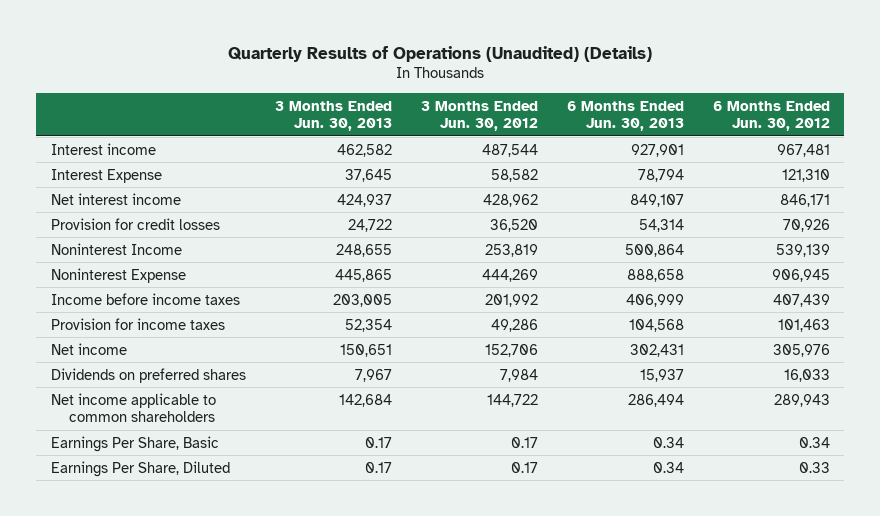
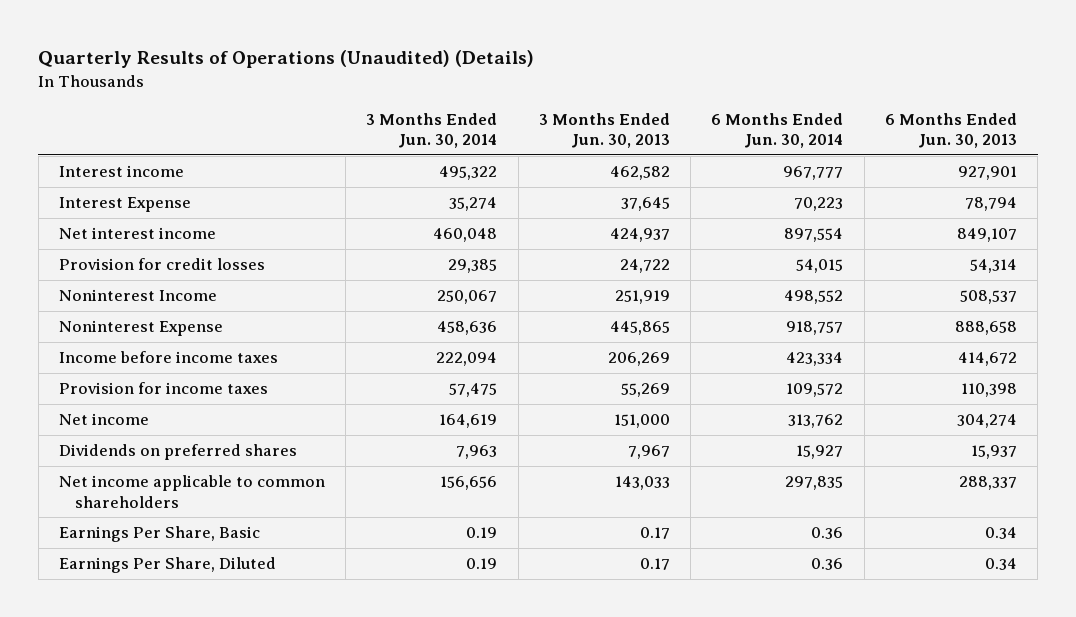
[420,100,538,132] 3 Months Ended Jun. 30, 2012 -> none
[712,100,830,132] 6 Months Ended Jun. 30, 2012 -> none
none -> [366,112,498,149] 3 Months Ended Jun. 30, 2014
none -> [711,112,844,149] 6 Months Ended Jun. 30, 2014
[335,243,392,257] 248,655 -> [614,290,670,305] 251,919
[624,243,684,257] 500,864 -> [959,290,1017,305] 508,537
[332,293,392,307] 203,005 -> [607,352,670,367] 206,269
[625,293,684,307] 406,999 -> [957,352,1017,367] 414,672
[344,318,392,332] 52,354 -> [620,383,670,398] 55,269
[628,318,684,332] 104,568 -> [960,383,1017,398] 110,398
[339,343,392,357] 150,651 -> [613,414,670,429] 151,000
[629,343,684,357] 302,431 -> [956,414,1017,429] 304,274
[338,393,392,407] 142,684 -> [614,476,670,491] 143,033
[627,393,684,407] 286,494 -> [958,476,1017,491] 288,337

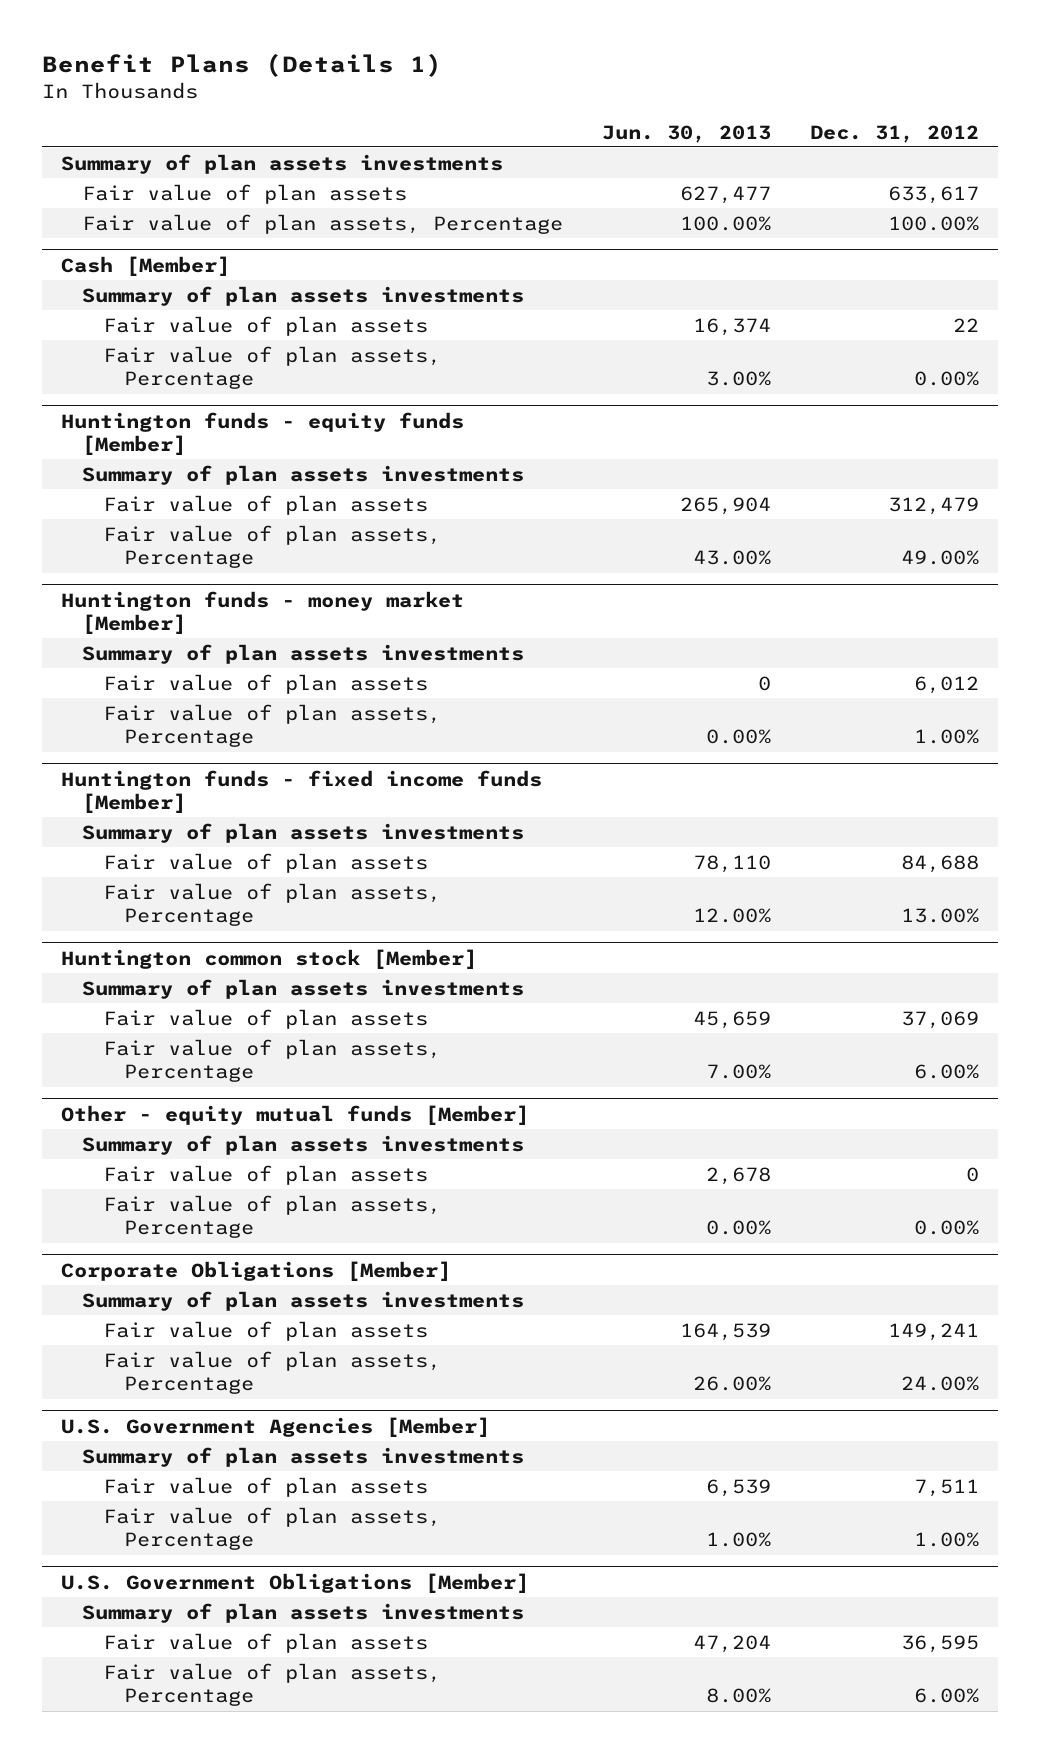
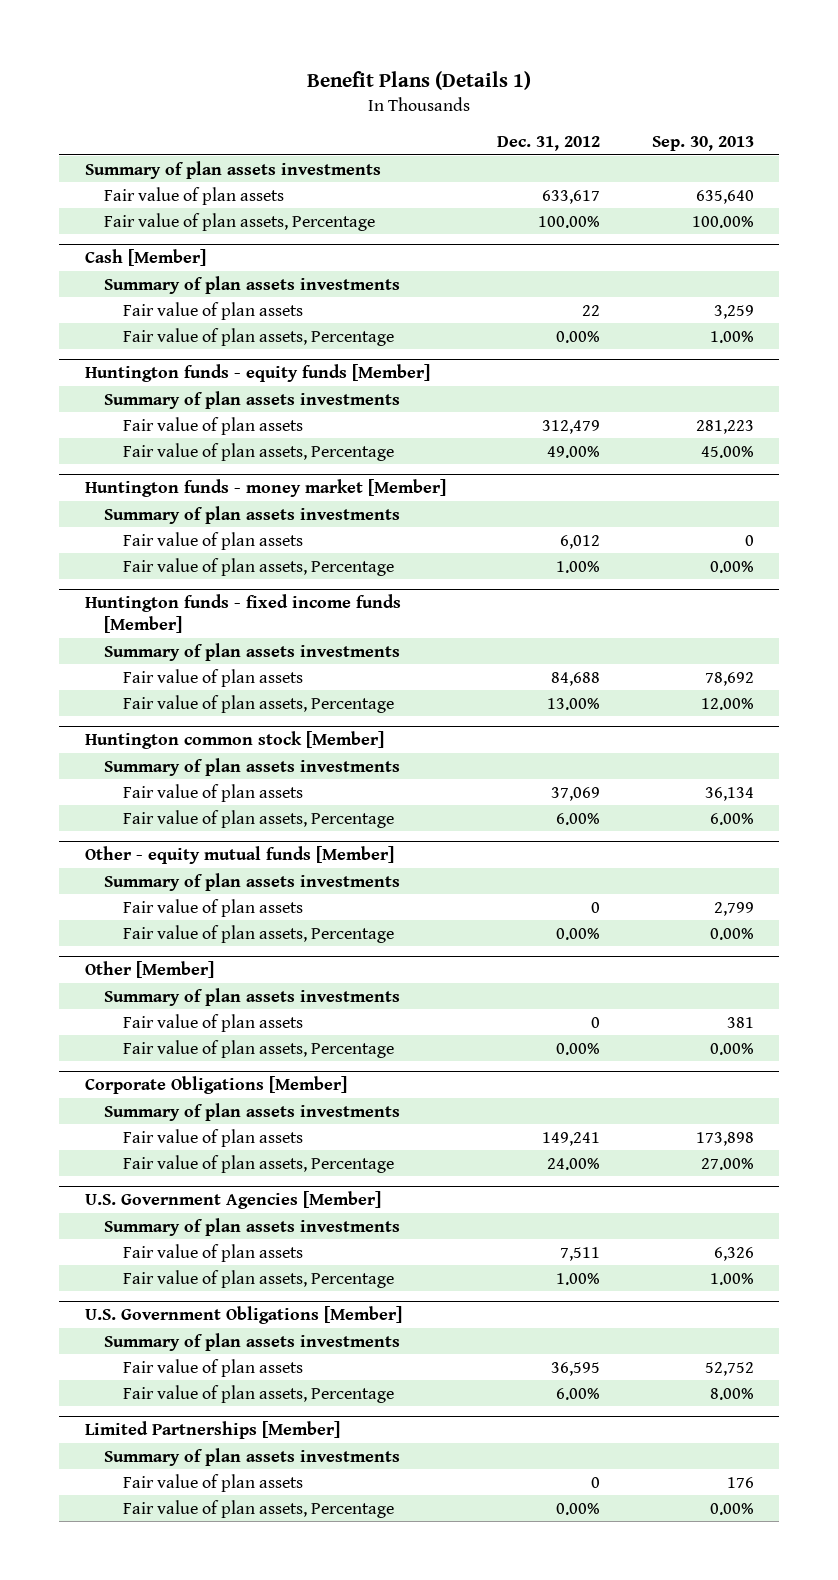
[602,124,772,143] Jun. 30, 2013 -> none
none -> [651,136,754,152] Sep. 30, 2013
none -> [84,961,214,979] Other [Member]
none -> [103,987,400,1006] Summary of plan assets investments
none -> [123,1013,304,1032] Fair value of plan assets
none -> [123,1039,395,1058] Fair value of plan assets, Percentage
none -> [84,1421,340,1440] Limited Partnerships [Member]
none -> [103,1447,400,1466] Summary of plan assets investments
none -> [123,1473,304,1492] Fair value of plan assets
none -> [123,1499,395,1518] Fair value of plan assets, Percentage

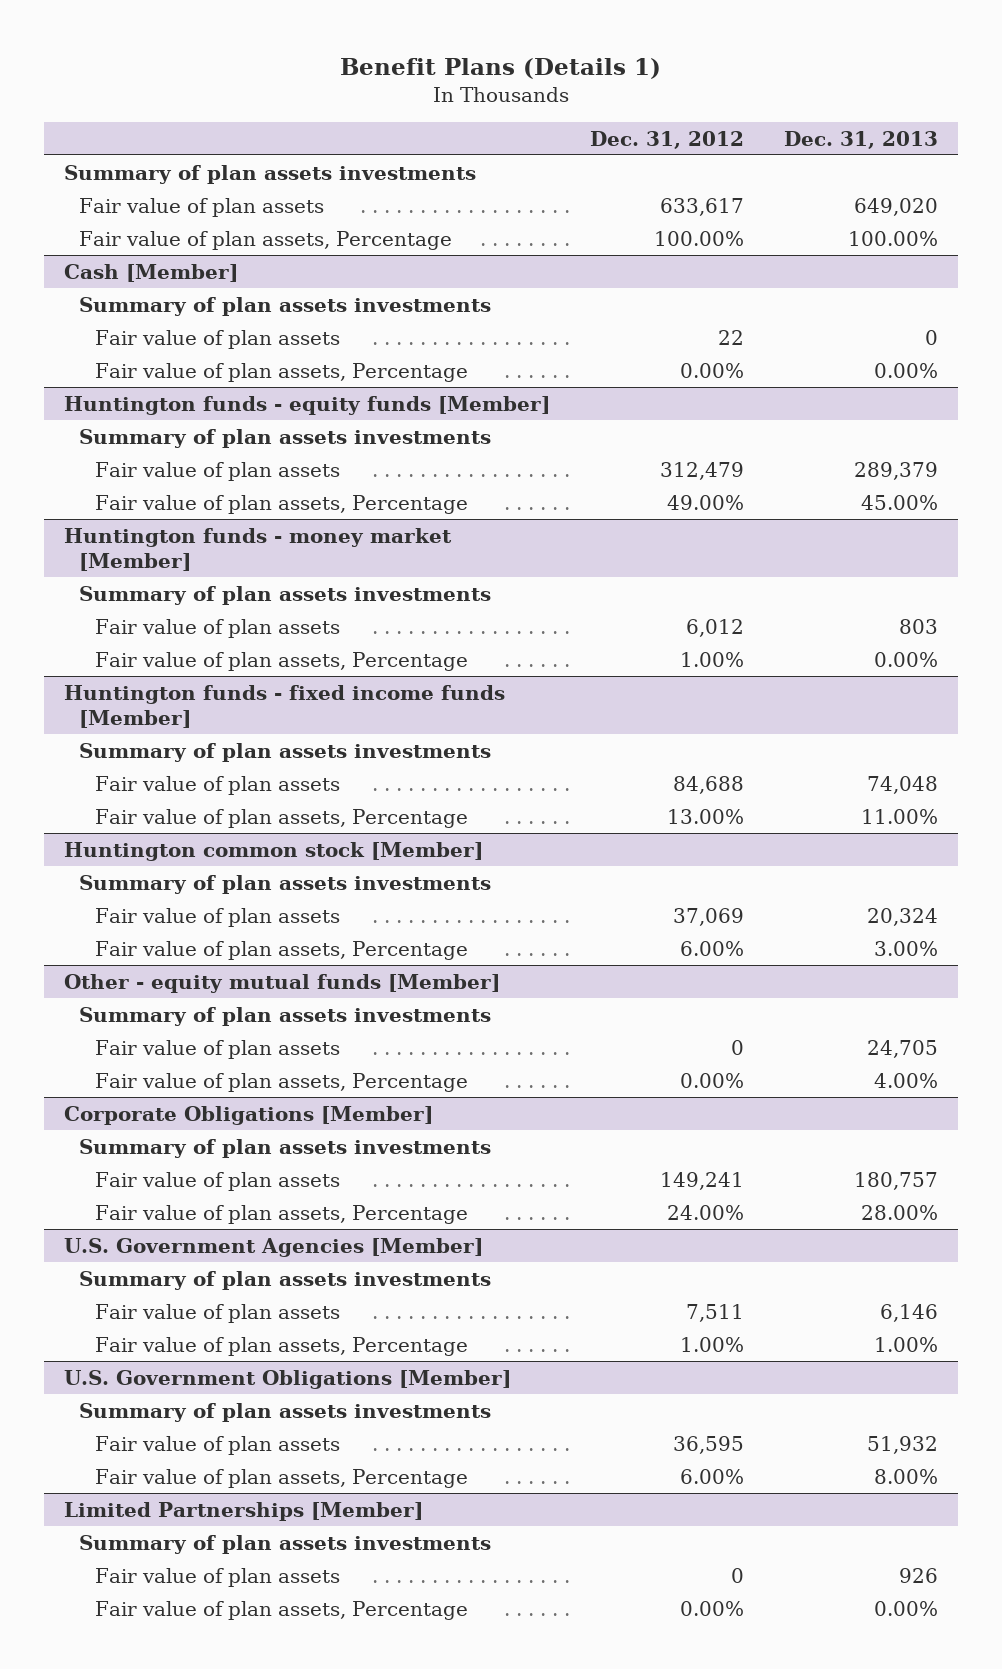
[651,136,754,152] Sep. 30, 2013 -> none
none -> [784,130,939,149] Dec. 31, 2013
[84,961,214,979] Other [Member] -> none
[103,987,400,1006] Summary of plan assets investments -> none
[123,1013,304,1032] Fair value of plan assets -> none
[123,1039,395,1058] Fair value of plan assets, Percentage -> none

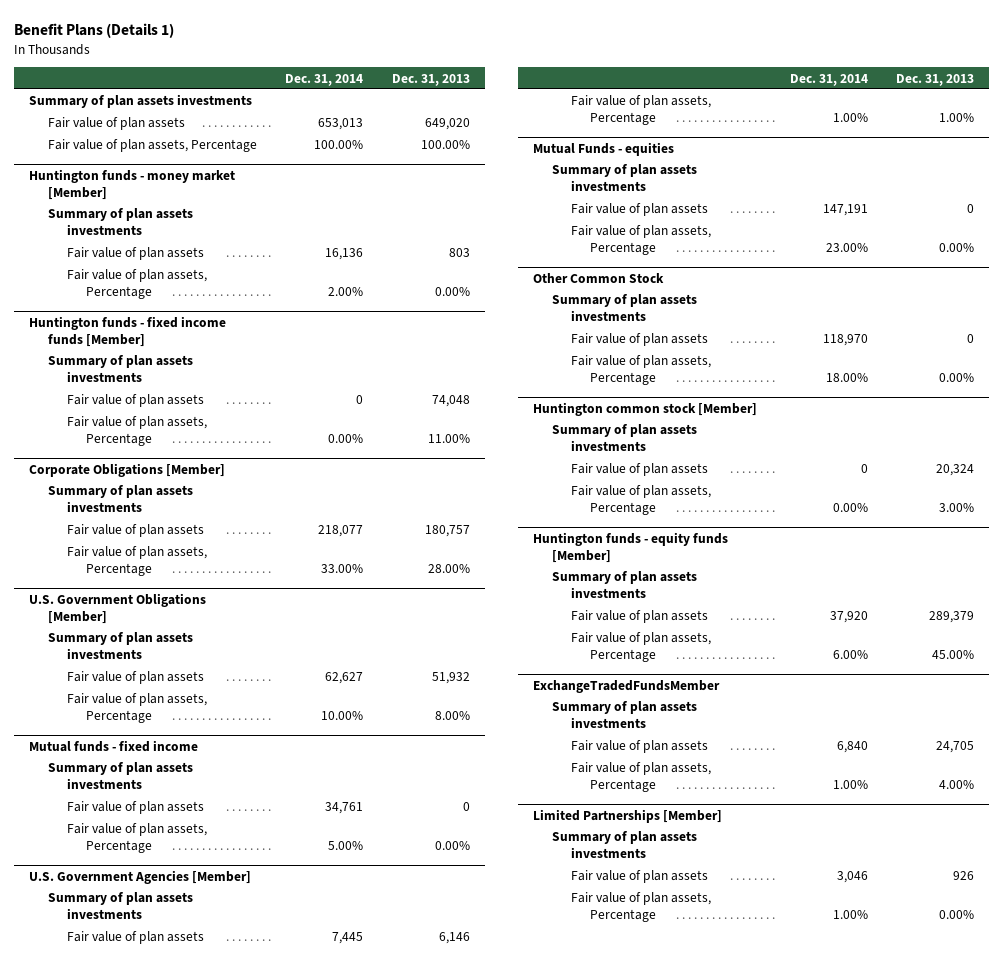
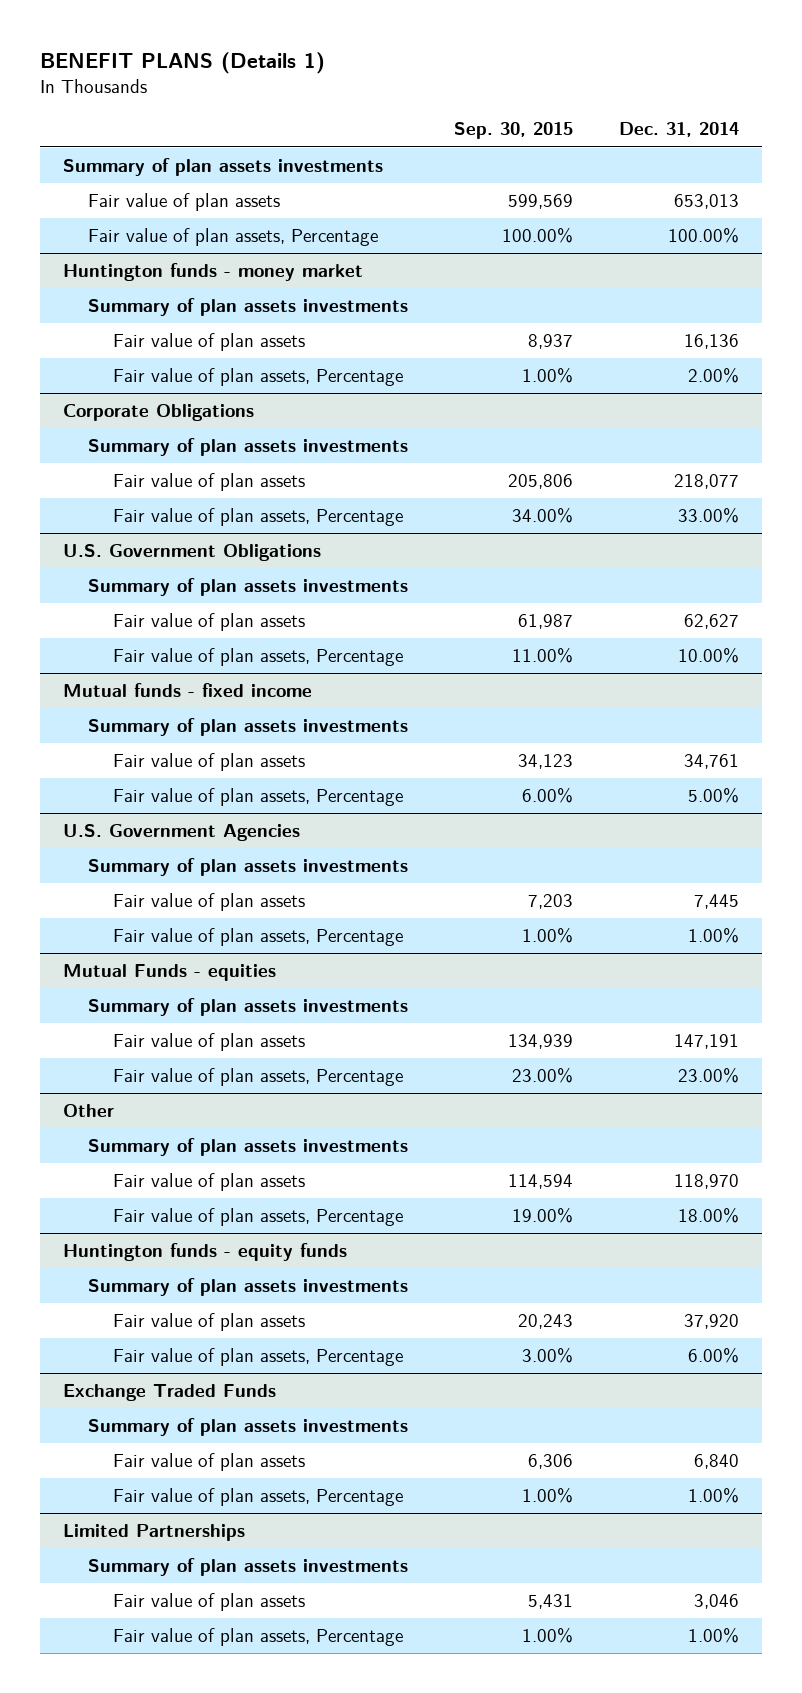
[14,23,175,39] Benefit Plans (Details 1) -> [39,52,325,75] BENEFIT PLANS (Details 1)
[392,73,471,86] Dec. 31, 2013 -> none
none -> [454,122,574,140] Sep. 30, 2015
[28,168,235,200] Huntington funds - money market [Member] -> [62,263,363,282] Huntington funds - money market
[28,315,226,347] Huntington funds - fixed income funds [Member] -> none
[47,355,193,383] Summary of plan assets investments -> none
[66,394,204,408] Fair value of plan assets -> none
[66,416,207,447] Fair value of plan assets, Percentage -> none
[28,462,225,477] Corporate Obligations [Member] -> [62,404,254,422] Corporate Obligations
[28,592,206,624] U.S. Government Obligations [Member] -> [62,544,321,562] U.S. Government Obligations
[28,869,251,884] U.S. Government Agencies [Member] -> [62,824,300,842] U.S. Government Agencies
[532,272,664,283] Other Common Stock -> none
none -> [62,1104,114,1118] Other
[532,401,757,416] Huntington common stock [Member] -> none
[551,424,697,452] Summary of plan assets investments -> none
[570,463,708,477] Fair value of plan assets -> none
[570,485,711,516] Fair value of plan assets, Percentage -> none
[532,531,728,563] Huntington funds - equity funds [Member] -> [62,1243,347,1262] Huntington funds - equity funds
[532,679,720,693] ExchangeTradedFundsMember -> [62,1384,276,1402] Exchange Traded Funds
[532,808,722,823] Limited Partnerships [Member] -> [62,1524,245,1542] Limited Partnerships

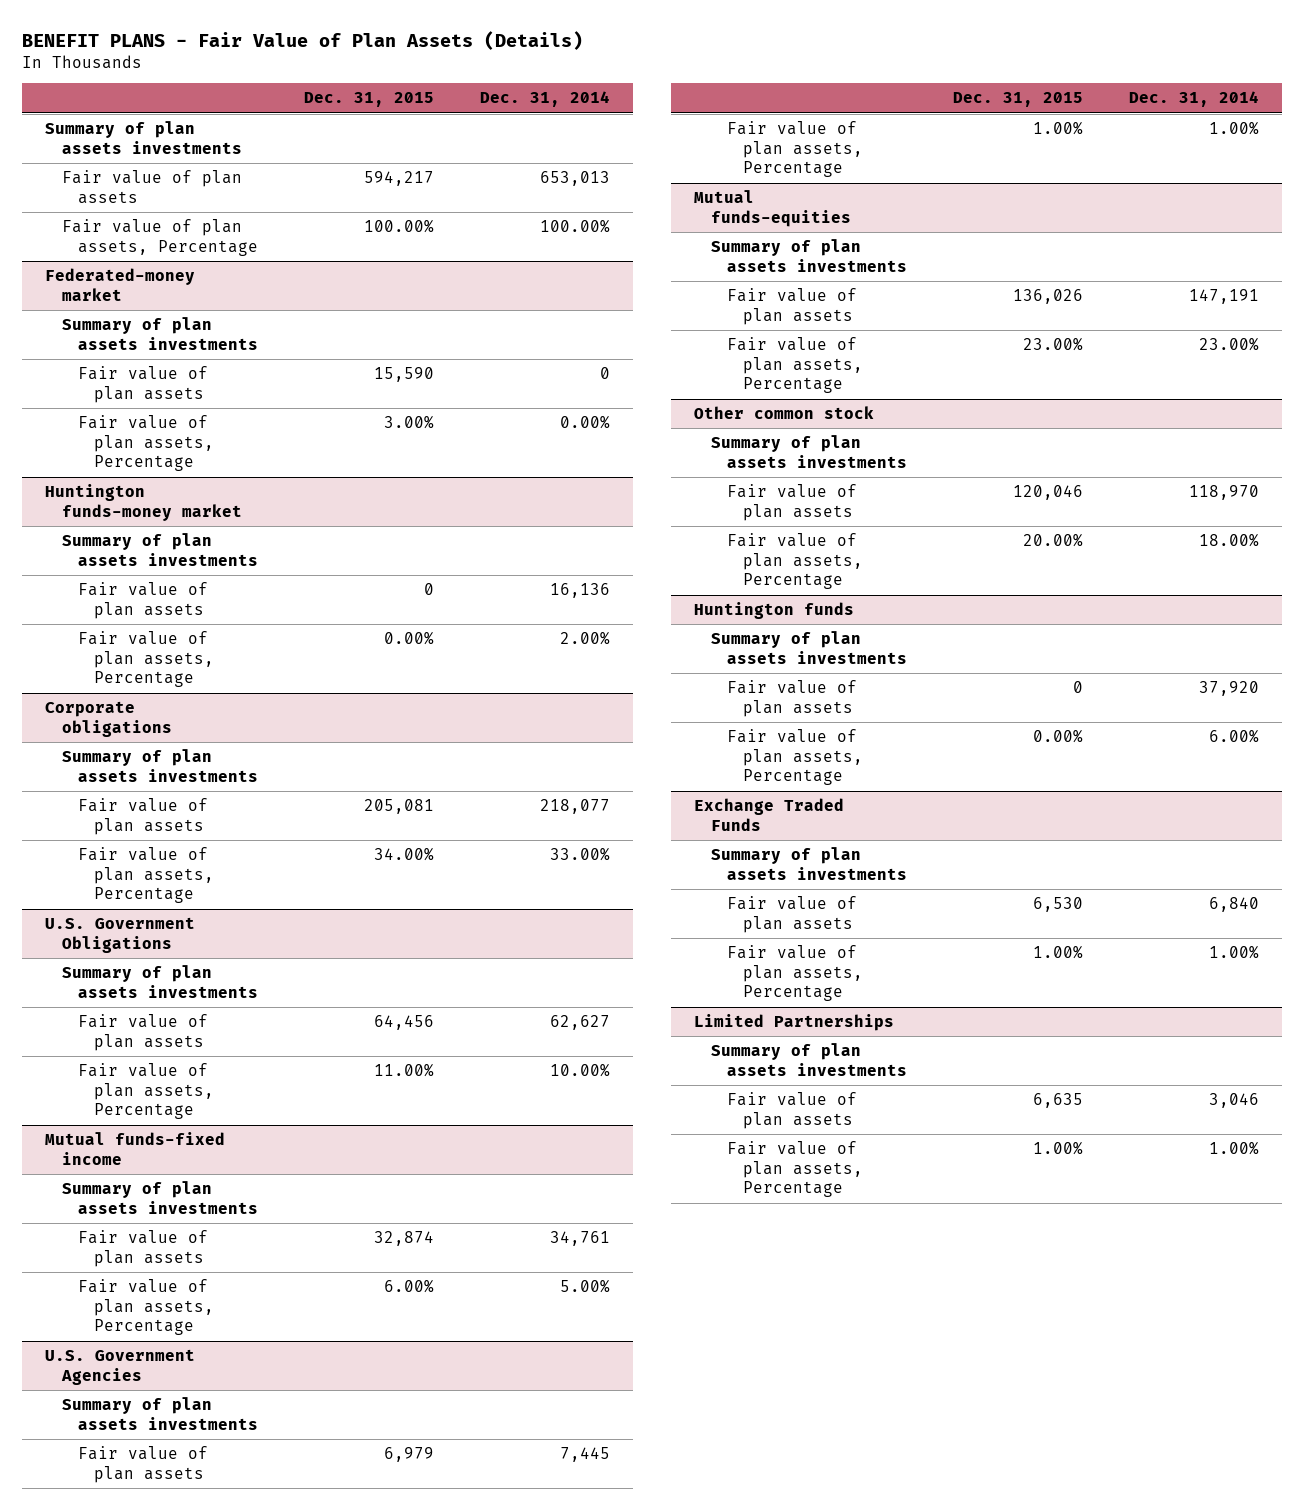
[39,52,325,75] BENEFIT PLANS (Details 1) -> [22,30,584,50] BENEFIT PLANS - Fair Value of Plan Assets (Details)
[454,122,574,140] Sep. 30, 2015 -> none
none -> [303,92,434,108] Dec. 31, 2015
[62,263,363,282] Huntington funds - money market -> none
none -> [45,268,196,301] Federated-money market
none -> [77,366,208,403] Fair value of plan assets
none -> [77,415,215,472] Fair value of plan assets, Percentage
none -> [45,484,242,521] Huntington funds-money market
none -> [61,533,258,566] Summary of plan assets investments
[62,404,254,422] Corporate Obligations -> [45,701,172,737] Corporate obligations
[62,683,312,698] Mutual funds - fixed income -> [45,1132,226,1165] Mutual funds-fixed income
[62,964,276,982] Mutual Funds - equities -> [694,190,851,227] Mutual funds-equities
[62,1104,114,1118] Other -> none
none -> [694,406,875,420] Other common stock
[62,1243,347,1262] Huntington funds - equity funds -> [694,602,855,620] Huntington funds

